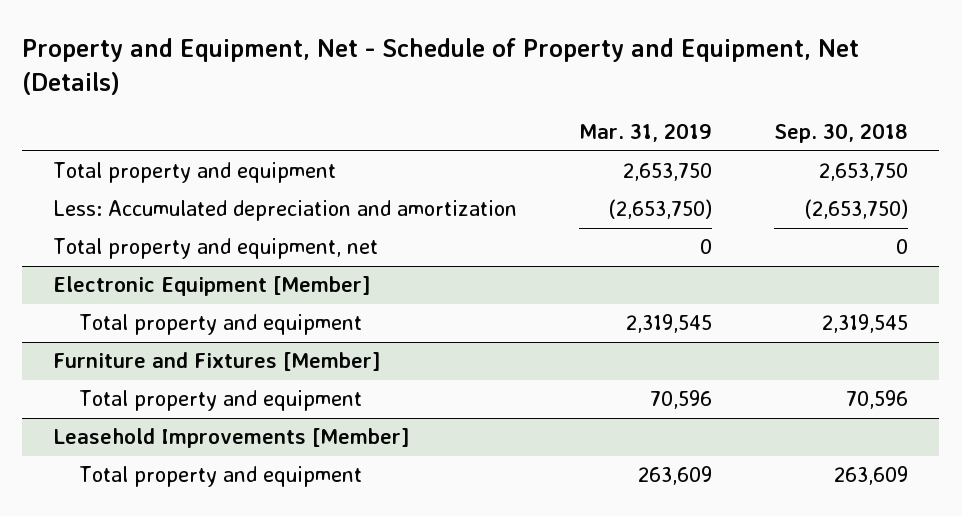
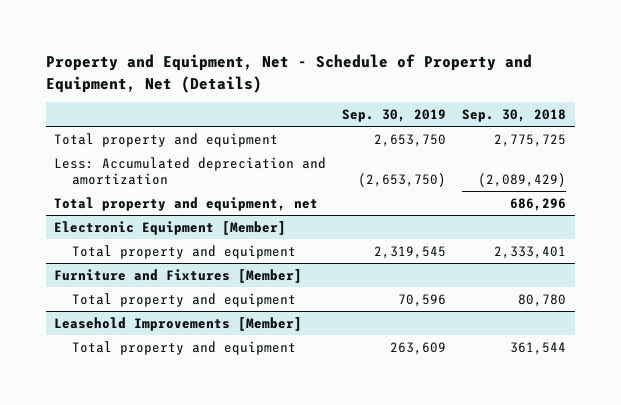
[579,123,713,143] Mar. 31, 2019 -> none
none -> [342,108,447,122] Sep. 30, 2019
[819,163,909,182] 2,653,750 -> [494,133,567,147] 2,775,725
[804,199,909,220] (2,653,750) -> [478,172,567,187] (2,089,429)
[896,239,909,255] 0 -> [510,197,567,211] 686,296
[822,314,909,334] 2,319,545 -> [494,245,567,259] 2,333,401
[846,390,909,410] 70,596 -> [518,293,567,307] 80,780
[834,466,909,486] 263,609 -> [510,341,567,355] 361,544

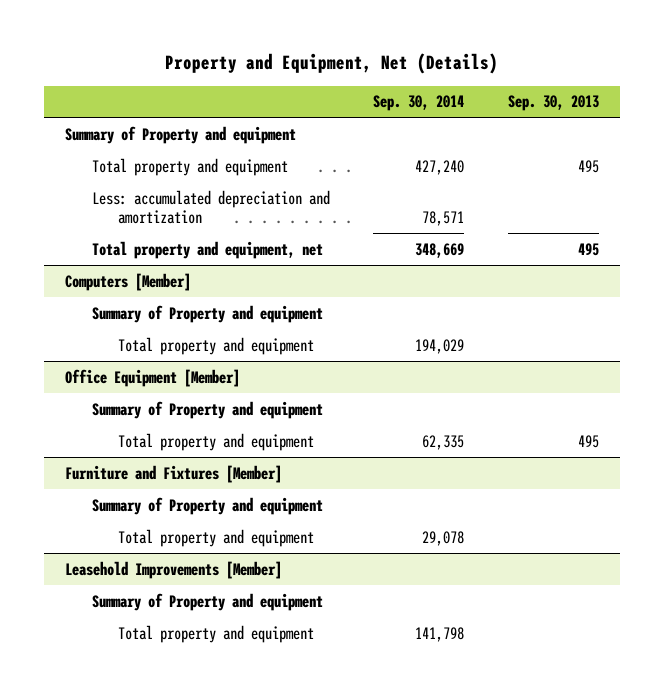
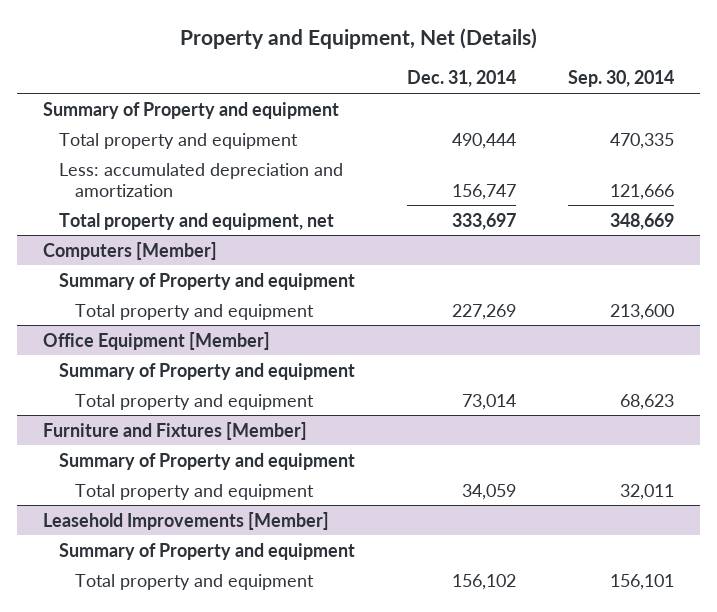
[507,95,599,112] Sep. 30, 2013 -> none
none -> [406,70,516,88] Dec. 31, 2014
[415,159,465,175] 427,240 -> [610,132,675,149] 470,335
[422,210,465,226] 78,571 -> [610,183,675,200] 121,666
[415,338,465,354] 194,029 -> [610,303,675,320] 213,600
[422,434,465,450] 62,335 -> [620,393,675,410] 68,623
[422,530,465,546] 29,078 -> [620,483,675,500] 32,011
[415,626,465,642] 141,798 -> [610,573,675,590] 156,101

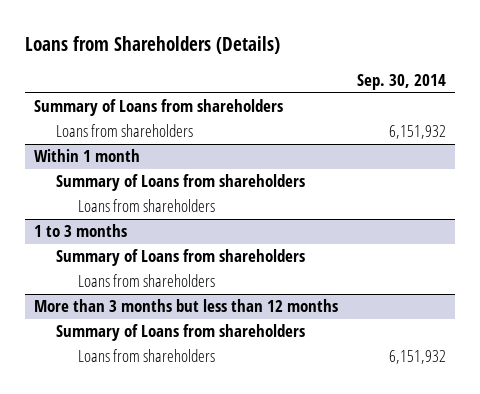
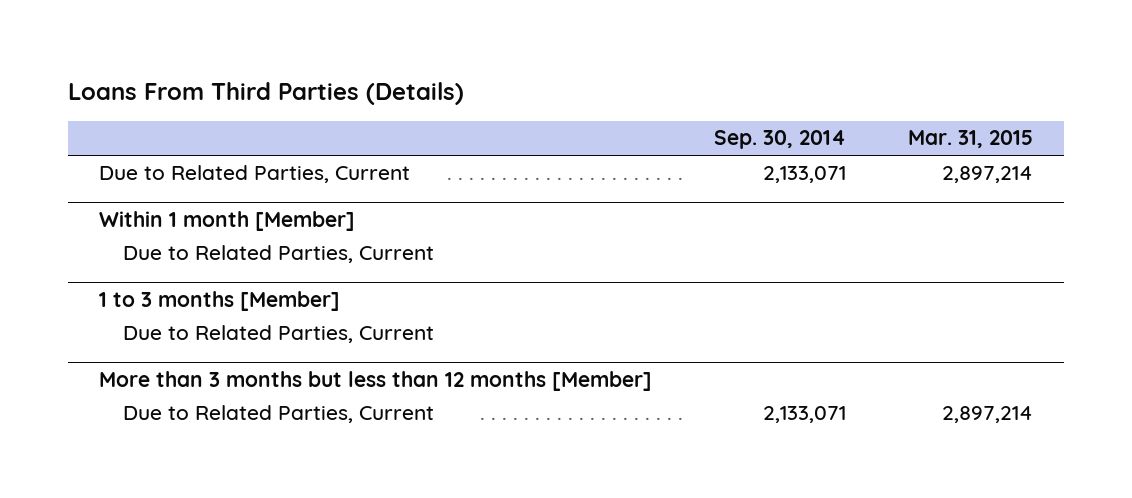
[25,36,281,55] Loans from Shareholders (Details) -> [67,82,464,106] Loans From Third Parties (Details)
none -> [907,130,1033,149] Mar. 31, 2015
[34,99,284,117] Summary of Loans from shareholders -> none
[55,124,193,138] Loans from shareholders -> none
[55,174,305,192] Summary of Loans from shareholders -> none
[77,199,215,213] Loans from shareholders -> none
[55,249,305,267] Summary of Loans from shareholders -> none
[77,274,215,288] Loans from shareholders -> none
[55,324,305,342] Summary of Loans from shareholders -> none
[77,349,215,363] Loans from shareholders -> none
none -> [98,165,410,184] Due to Related Parties, Current
[34,149,141,163] Within 1 month -> [98,210,355,231] Within 1 month [Member]
none -> [122,245,434,264] Due to Related Parties, Current
[34,224,128,238] 1 to 3 months -> [98,290,340,311] 1 to 3 months [Member]
none -> [122,325,434,344] Due to Related Parties, Current
[34,299,339,313] More than 3 months but less than 12 months -> [98,370,652,391] More than 3 months but less than 12 months [Member]
none -> [122,405,434,424] Due to Related Parties, Current

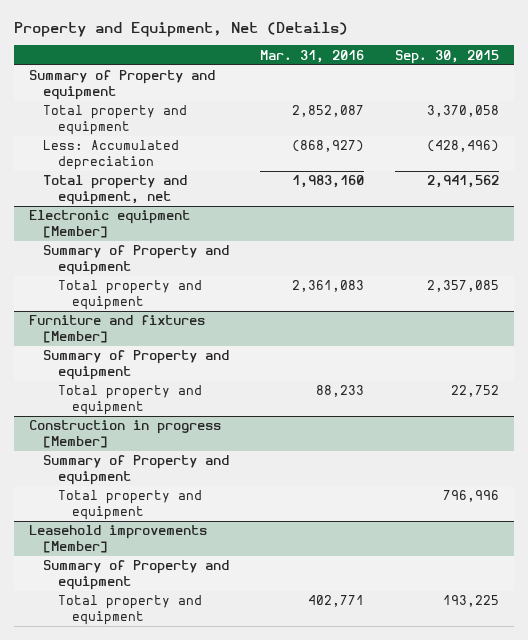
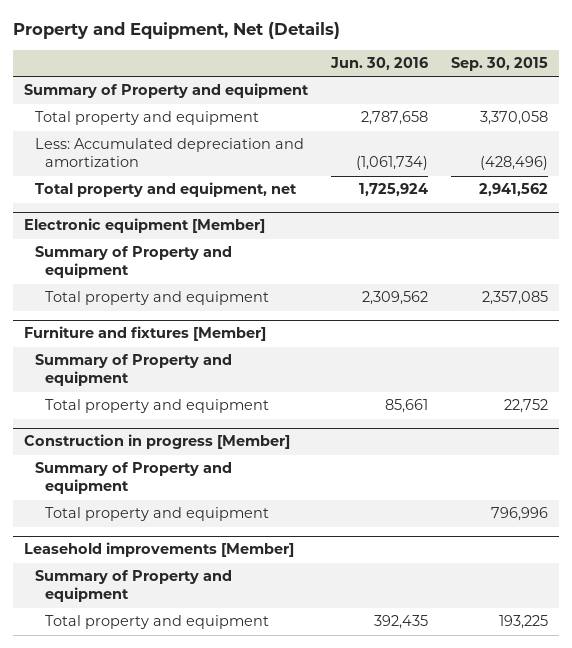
[260,49,365,63] Mar. 31, 2016 -> none
none -> [330,57,429,71] Jun. 30, 2016
[43,140,180,170] Less: Accumulated depreciation -> [34,138,304,168] Less: Accumulated depreciation and amortization

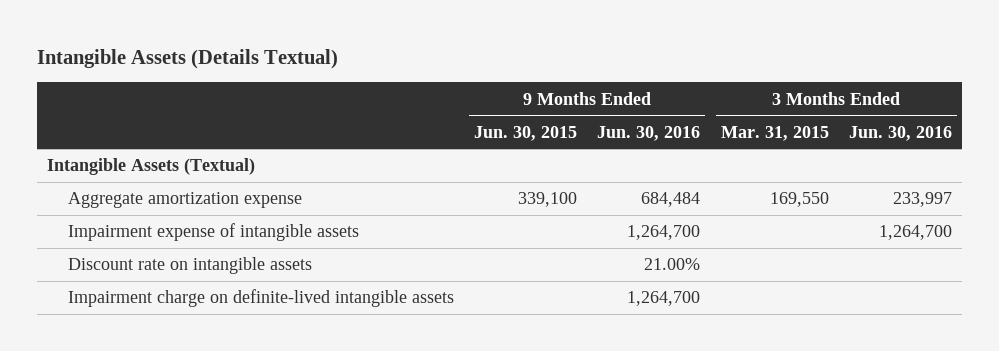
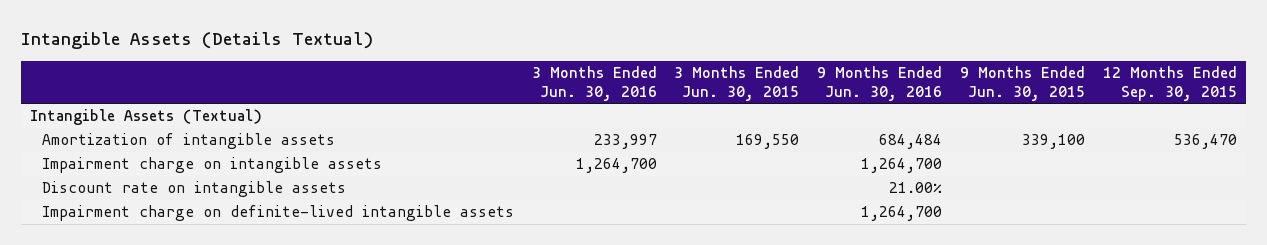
[720,125,829,141] Mar. 31, 2015 -> none
none -> [674,65,800,101] 3 Months Ended Jun. 30, 2015
none -> [1103,65,1238,101] 12 Months Ended Sep. 30, 2015
[67,192,302,209] Aggregate amortization expense -> [41,133,335,150] Amortization of intangible assets
[67,223,359,242] Impairment expense of intangible assets -> [41,157,382,174] Impairment charge on intangible assets

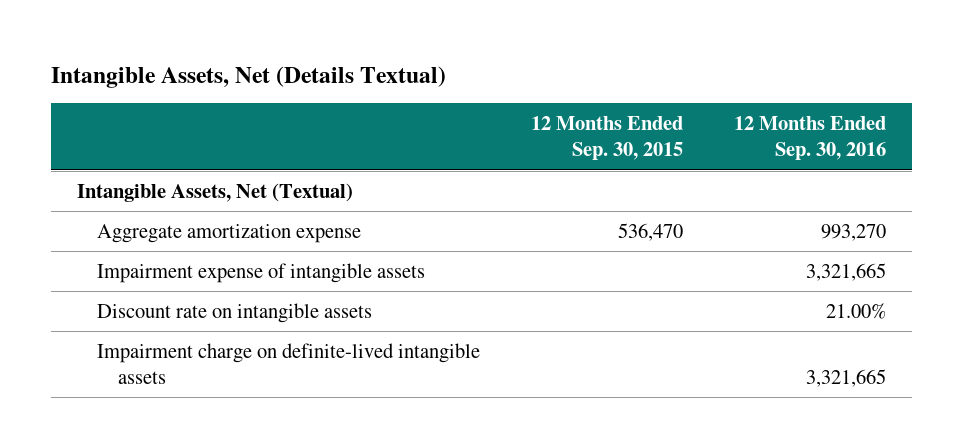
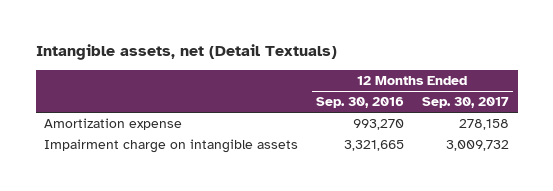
[51,66,447,89] Intangible Assets, Net (Details Textual) -> [35,44,337,61] Intangible assets, net (Detail Textuals)
[531,116,684,161] 12 Months Ended Sep. 30, 2015 -> none
none -> [421,97,509,109] Sep. 30, 2017
[76,182,353,202] Intangible Assets, Net (Textual) -> none
[97,262,426,283] Impairment expense of intangible assets -> none
[97,302,373,323] Discount rate on intangible assets -> none
[97,223,362,243] Aggregate amortization expense -> [44,118,183,131] Amortization expense
[97,342,481,385] Impairment charge on definite-lived intangible assets -> [44,139,299,154] Impairment charge on intangible assets

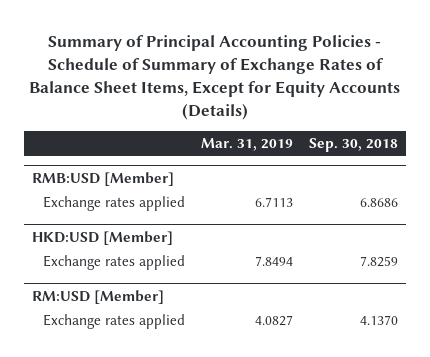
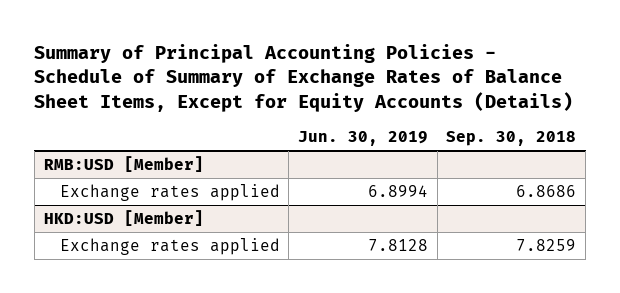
[201,137,294,151] Mar. 31, 2019 -> none
none -> [298,131,429,147] Jun. 30, 2019
[31,289,164,304] RM:USD [Member] -> none
[43,314,186,330] Exchange rates applied -> none

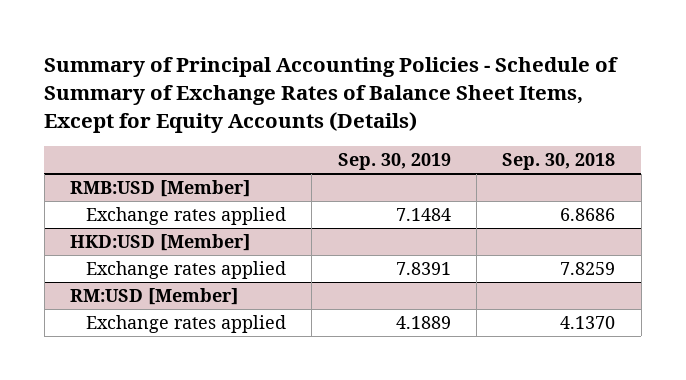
[298,131,429,147] Jun. 30, 2019 -> none
none -> [337,153,451,171] Sep. 30, 2019
none -> [70,287,239,305] RM:USD [Member]
none -> [85,314,286,333] Exchange rates applied

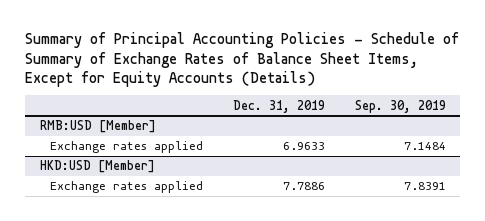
[502,153,616,171] Sep. 30, 2018 -> none
none -> [232,99,325,113] Dec. 31, 2019
[70,287,239,305] RM:USD [Member] -> none
[85,314,286,333] Exchange rates applied -> none

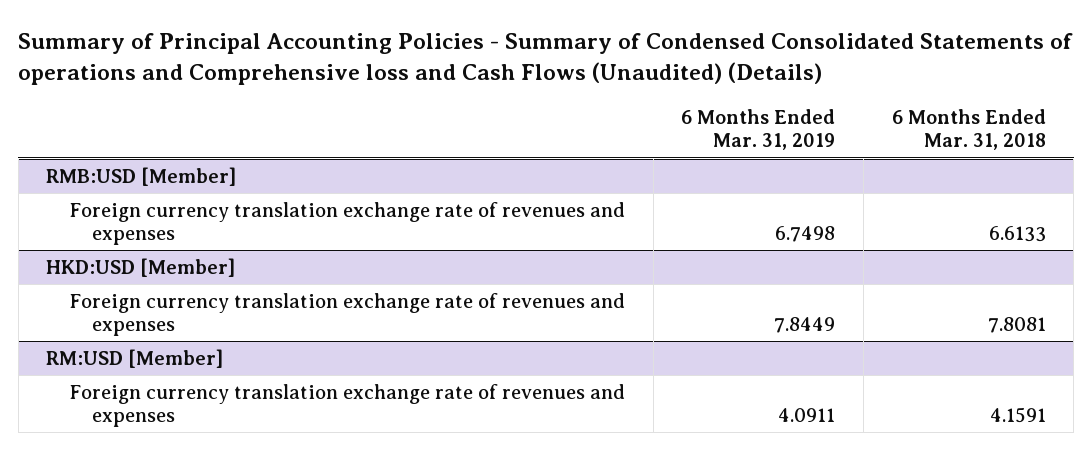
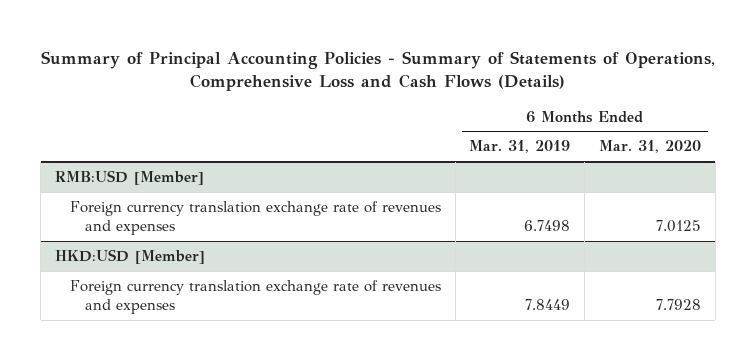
[18,33,1074,86] Summary of Principal Accounting Policies - Summary of Condensed Consolidated Statements of operations and Comprehensive loss and Cash Flows (Unaudited) (Details) -> [40,50,715,91] Summary of Principal Accounting Policies - Summary of Statements of Operations, Comprehensive Loss and Cash Flows (Details)
[891,109,1046,151] 6 Months Ended Mar. 31, 2018 -> none
none -> [598,140,701,154] Mar. 31, 2020
[46,349,224,369] RM:USD [Member] -> none
[69,384,626,428] Foreign currency translation exchange rate of revenues and expenses -> none

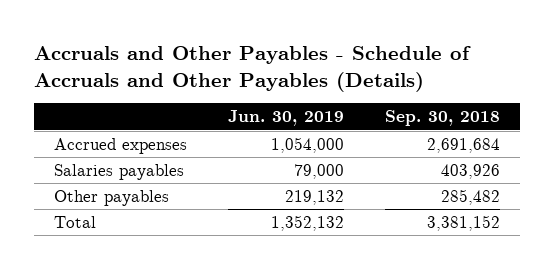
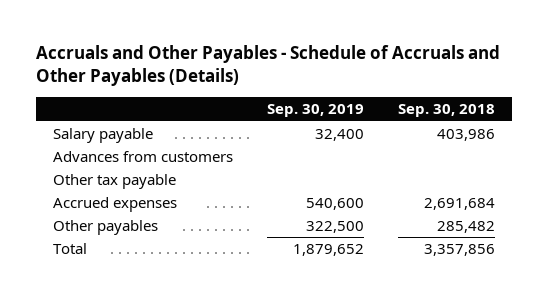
[228,110,345,127] Jun. 30, 2019 -> none
none -> [266,104,364,118] Sep. 30, 2019
none -> [52,128,153,144] Salary payable
none -> [52,151,233,163] Advances from customers
none -> [52,174,176,190] Other tax payable
[54,163,185,180] Salaries payables -> none
[426,214,500,231] 3,381,152 -> [423,244,495,257] 3,357,856

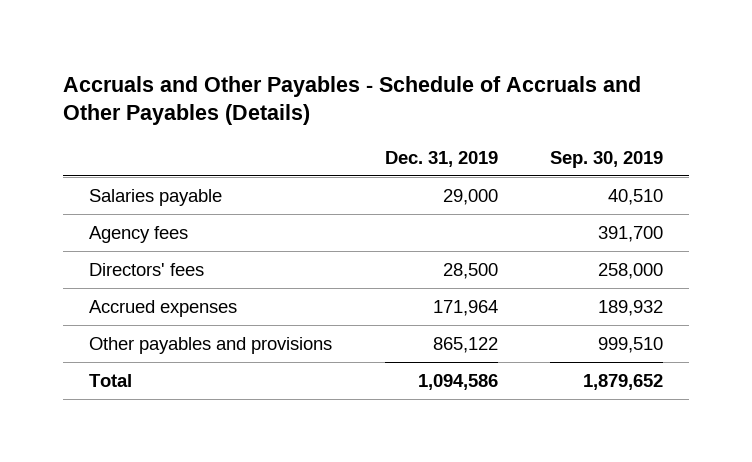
[397,104,495,118] Sep. 30, 2018 -> none
none -> [384,150,498,167] Dec. 31, 2019
[52,151,233,163] Advances from customers -> none
[52,174,176,190] Other tax payable -> none
[52,128,153,144] Salary payable -> [89,188,223,206] Salaries payable
[314,129,364,142] 32,400 -> [608,188,664,205] 40,510
none -> [89,225,189,243] Agency fees
none -> [89,262,205,276] Directors' fees
[305,198,364,211] 540,600 -> [598,299,664,316] 189,932
[52,220,158,236] Other payables -> [89,336,333,354] Other payables and provisions
[305,221,364,234] 322,500 -> [598,336,664,353] 999,510

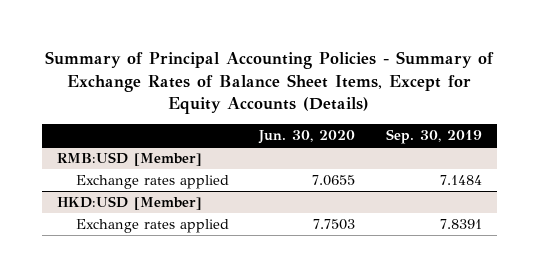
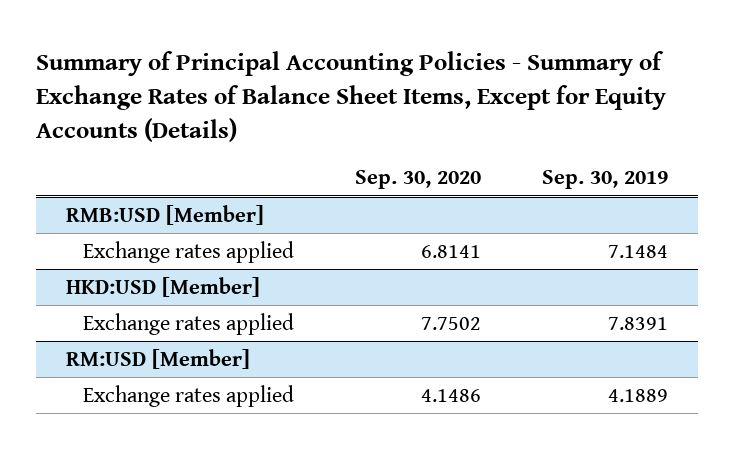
[258,129,356,144] Jun. 30, 2020 -> none
none -> [354,170,481,190] Sep. 30, 2020
none -> [66,348,251,369] RM:USD [Member]
none -> [83,384,295,407] Exchange rates applied

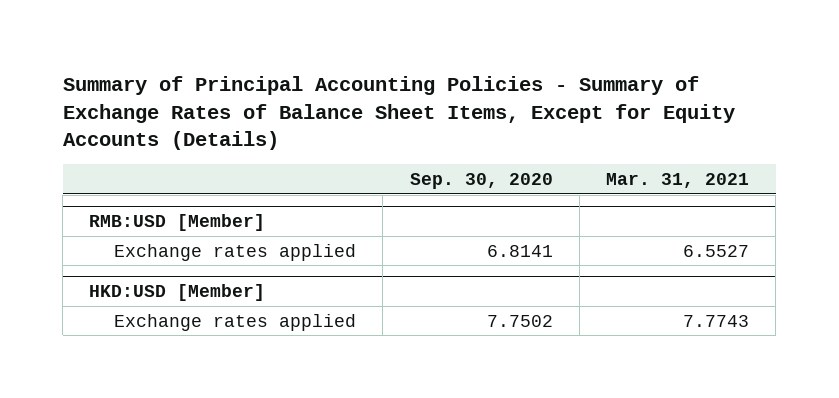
[541,170,668,190] Sep. 30, 2019 -> none
none -> [606,173,750,189] Mar. 31, 2021
[66,348,251,369] RM:USD [Member] -> none
[83,384,295,407] Exchange rates applied -> none

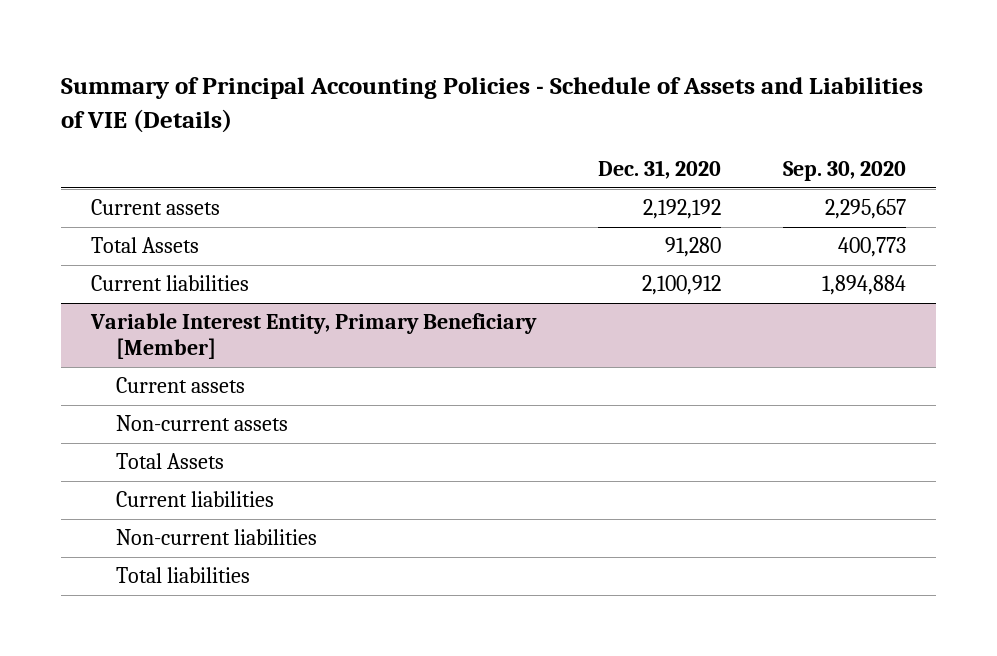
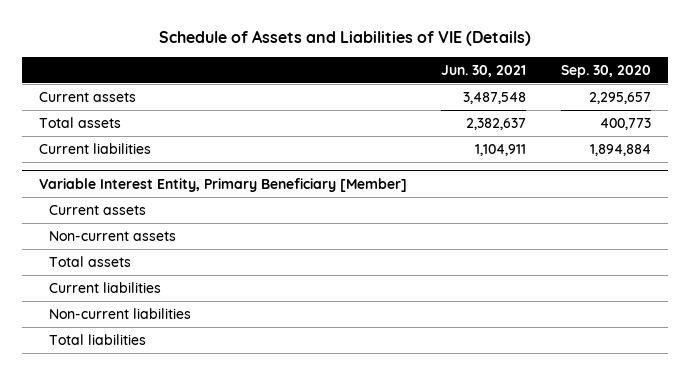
[60,77,923,134] Summary of Principal Accounting Policies - Schedule of Assets and Liabilities of VIE (Details) -> [158,30,531,47] Schedule of Assets and Liabilities of VIE (Details)
[597,160,721,180] Dec. 31, 2020 -> none
none -> [441,64,527,77] Jun. 30, 2021
[91,237,200,254] Total Assets -> [38,116,121,128] Total assets
[115,453,224,470] Total Assets -> [48,255,131,267] Total assets

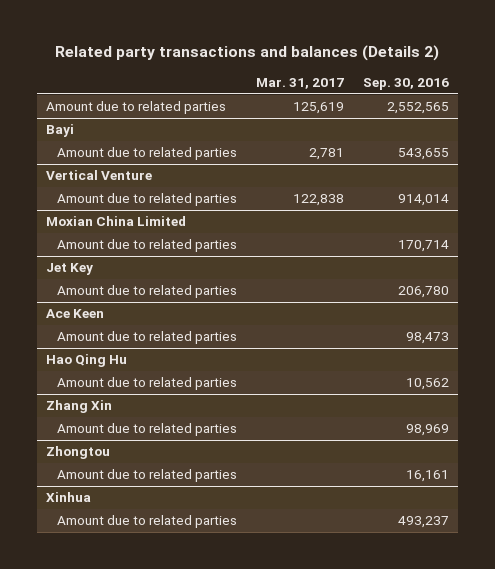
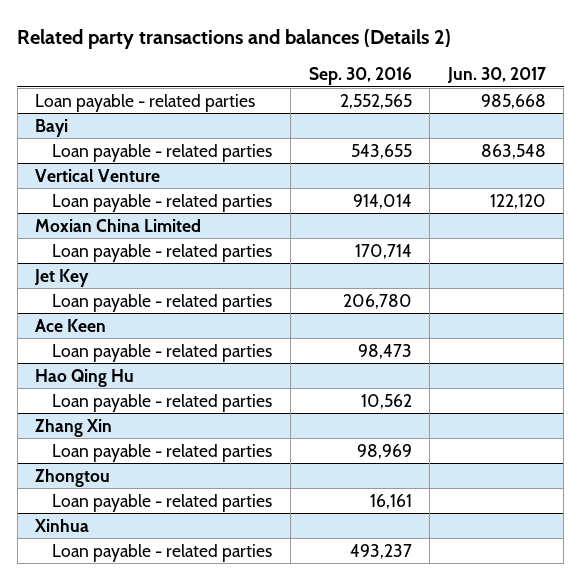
[255,77,344,89] Mar. 31, 2017 -> none
none -> [446,67,546,84] Jun. 30, 2017
[45,101,226,115] Amount due to related parties -> [35,93,256,112] Loan payable - related parties
[56,147,237,161] Amount due to related parties -> [52,143,273,162] Loan payable - related parties
[56,193,237,207] Amount due to related parties -> [52,193,273,212] Loan payable - related parties
[56,239,237,253] Amount due to related parties -> [52,243,273,262] Loan payable - related parties
[56,285,237,299] Amount due to related parties -> [52,293,273,312] Loan payable - related parties
[56,331,237,345] Amount due to related parties -> [52,343,273,362] Loan payable - related parties
[56,377,237,391] Amount due to related parties -> [52,393,273,412] Loan payable - related parties
[56,423,237,437] Amount due to related parties -> [52,443,273,462] Loan payable - related parties
[56,469,237,483] Amount due to related parties -> [52,493,273,512] Loan payable - related parties
[56,515,237,529] Amount due to related parties -> [52,543,273,562] Loan payable - related parties

